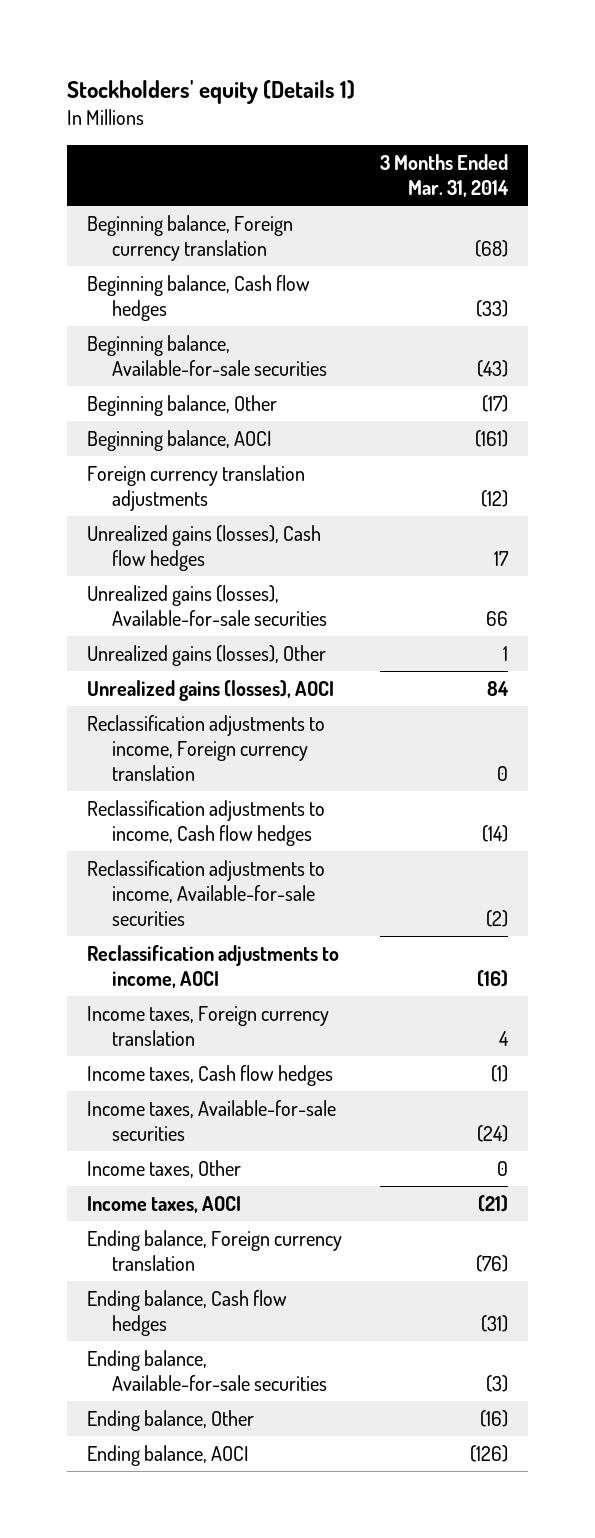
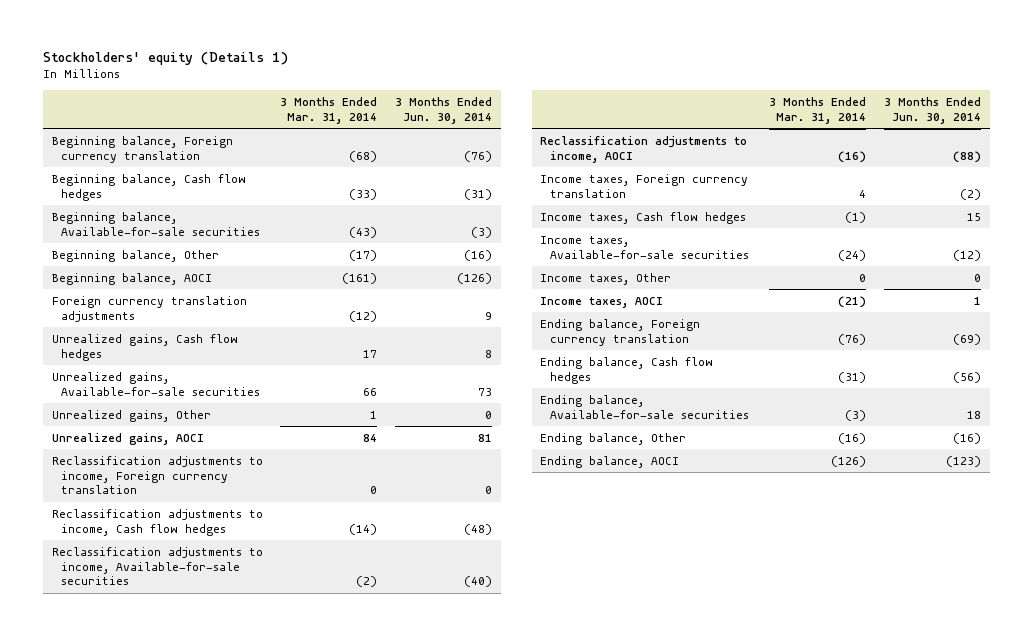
none -> [395,97,493,124] 3 Months Ended Jun. 30, 2014
[86,524,321,571] Unrealized gains (losses), Cash flow hedges -> [51,333,238,361] Unrealized gains, Cash flow hedges
[86,584,327,626] Unrealized gains (losses), Available-for-sale securities -> [51,371,260,396] Unrealized gains, Available-for-sale securities
[86,644,326,666] Unrealized gains (losses), Other -> [51,409,211,422] Unrealized gains, Other
[86,679,334,701] Unrealized gains (losses), AOCI -> [51,432,204,445] Unrealized gains, AOCI

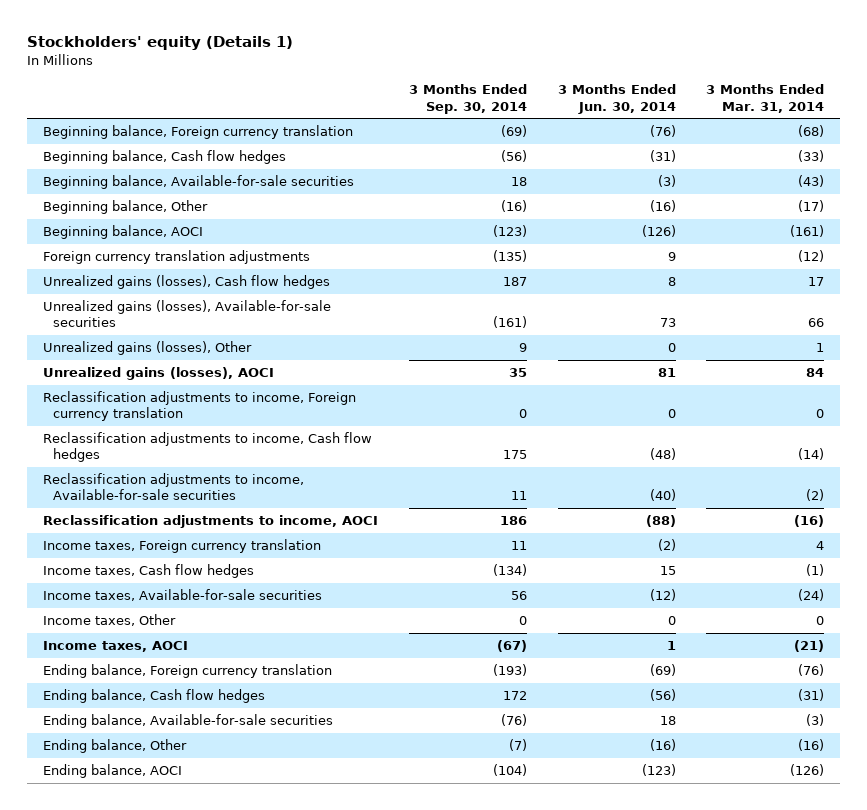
none -> [408,84,527,114] 3 Months Ended Sep. 30, 2014
[51,333,238,361] Unrealized gains, Cash flow hedges -> [42,275,330,290] Unrealized gains (losses), Cash flow hedges
[51,371,260,396] Unrealized gains, Available-for-sale securities -> [42,300,331,328] Unrealized gains (losses), Available-for-sale securities
[51,409,211,422] Unrealized gains, Other -> [42,341,252,356] Unrealized gains (losses), Other
[51,432,204,445] Unrealized gains, AOCI -> [42,367,274,381] Unrealized gains (losses), AOCI

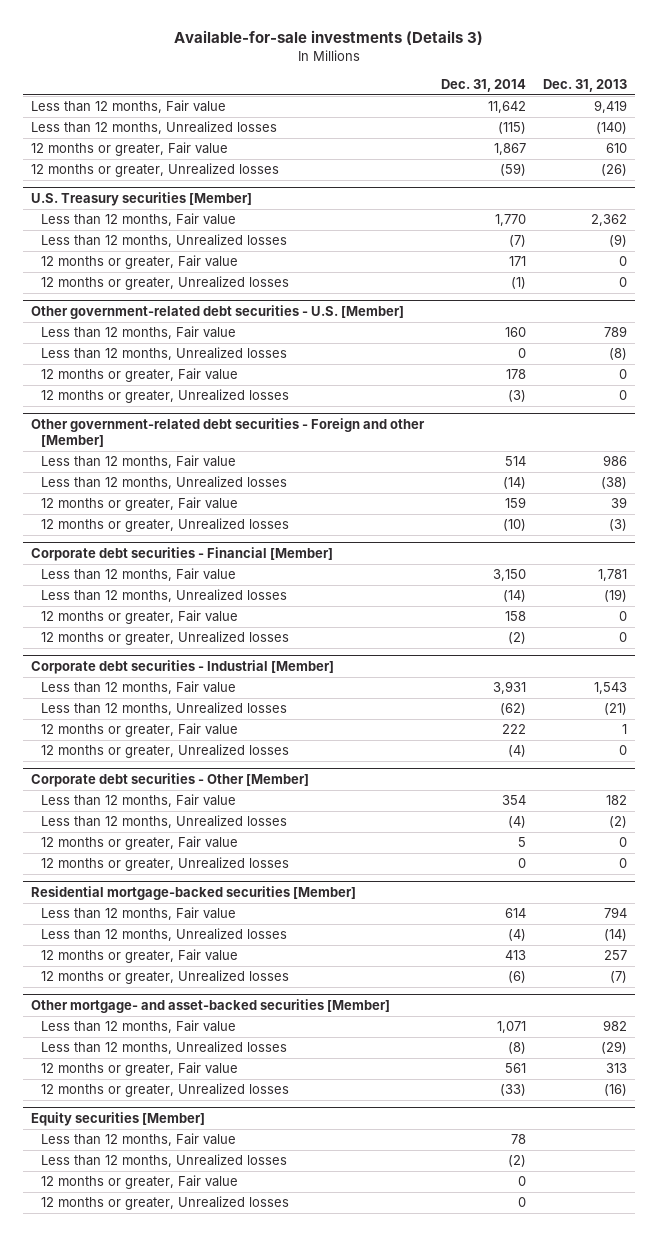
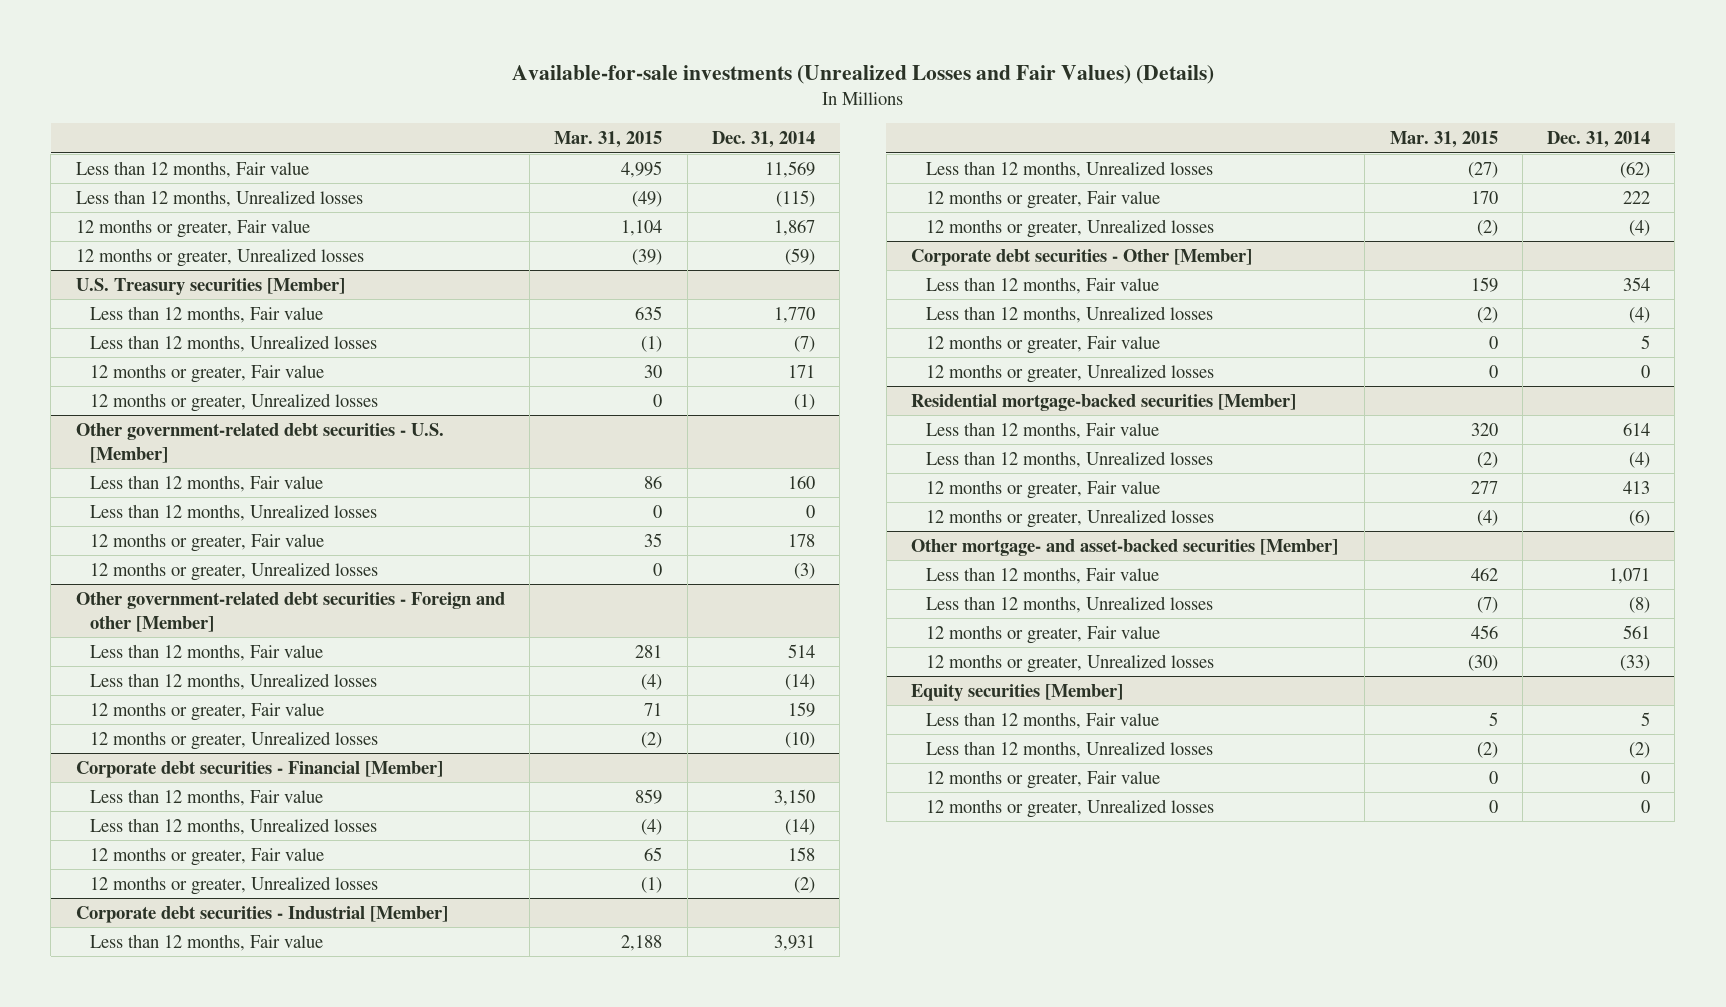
[173,29,483,45] Available-for-sale investments (Details 3) -> [511,64,1214,84] Available-for-sale investments (Unrealized Losses and Fair Values) (Details)
[542,78,627,92] Dec. 31, 2013 -> none
none -> [554,131,663,149] Mar. 31, 2015
[487,101,526,114] 11,642 -> [764,160,815,178] 11,569
[510,1134,526,1145] 78 -> [1641,711,1651,726] 5

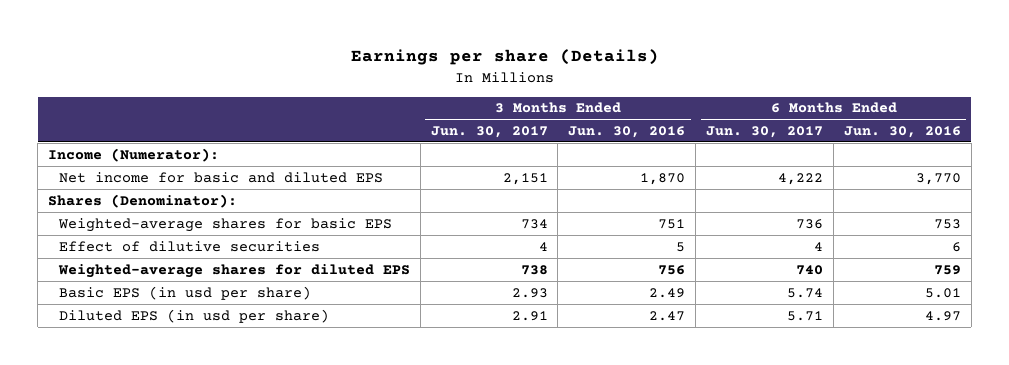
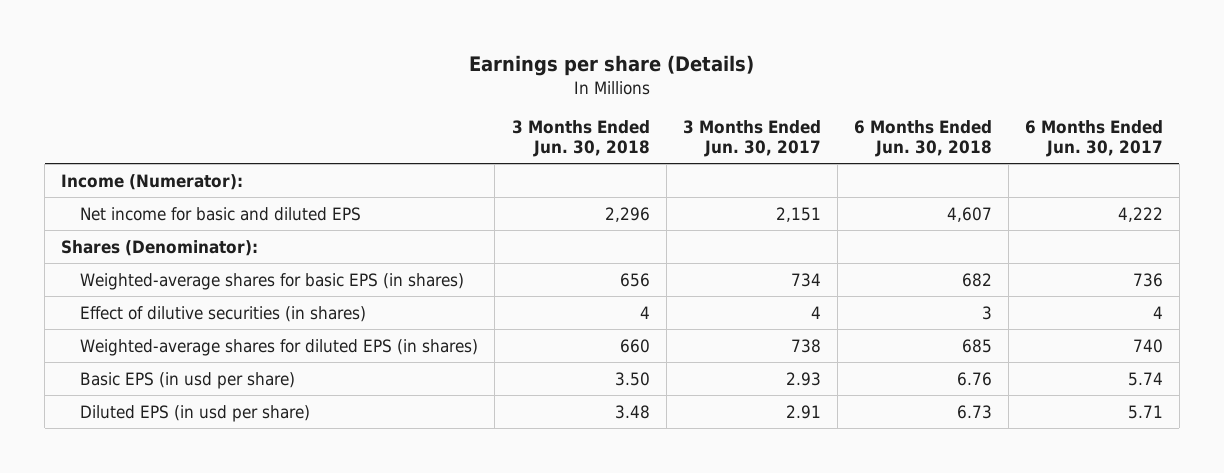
[568,125,686,138] Jun. 30, 2016 -> none
[844,125,962,138] Jun. 30, 2016 -> none
none -> [511,120,650,158] 3 Months Ended Jun. 30, 2018
none -> [853,120,992,158] 6 Months Ended Jun. 30, 2018
[57,217,392,232] Weighted-average shares for basic EPS -> [80,272,465,290] Weighted-average shares for basic EPS (in shares)
[58,240,320,252] Effect of dilutive securities -> [80,305,367,322] Effect of dilutive securities (in shares)
[57,263,410,278] Weighted-average shares for diluted EPS -> [80,338,479,356] Weighted-average shares for diluted EPS (in shares)

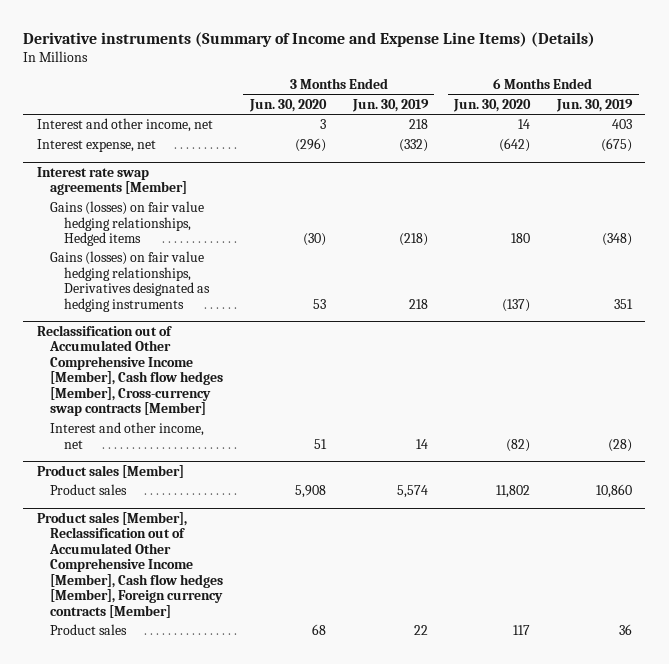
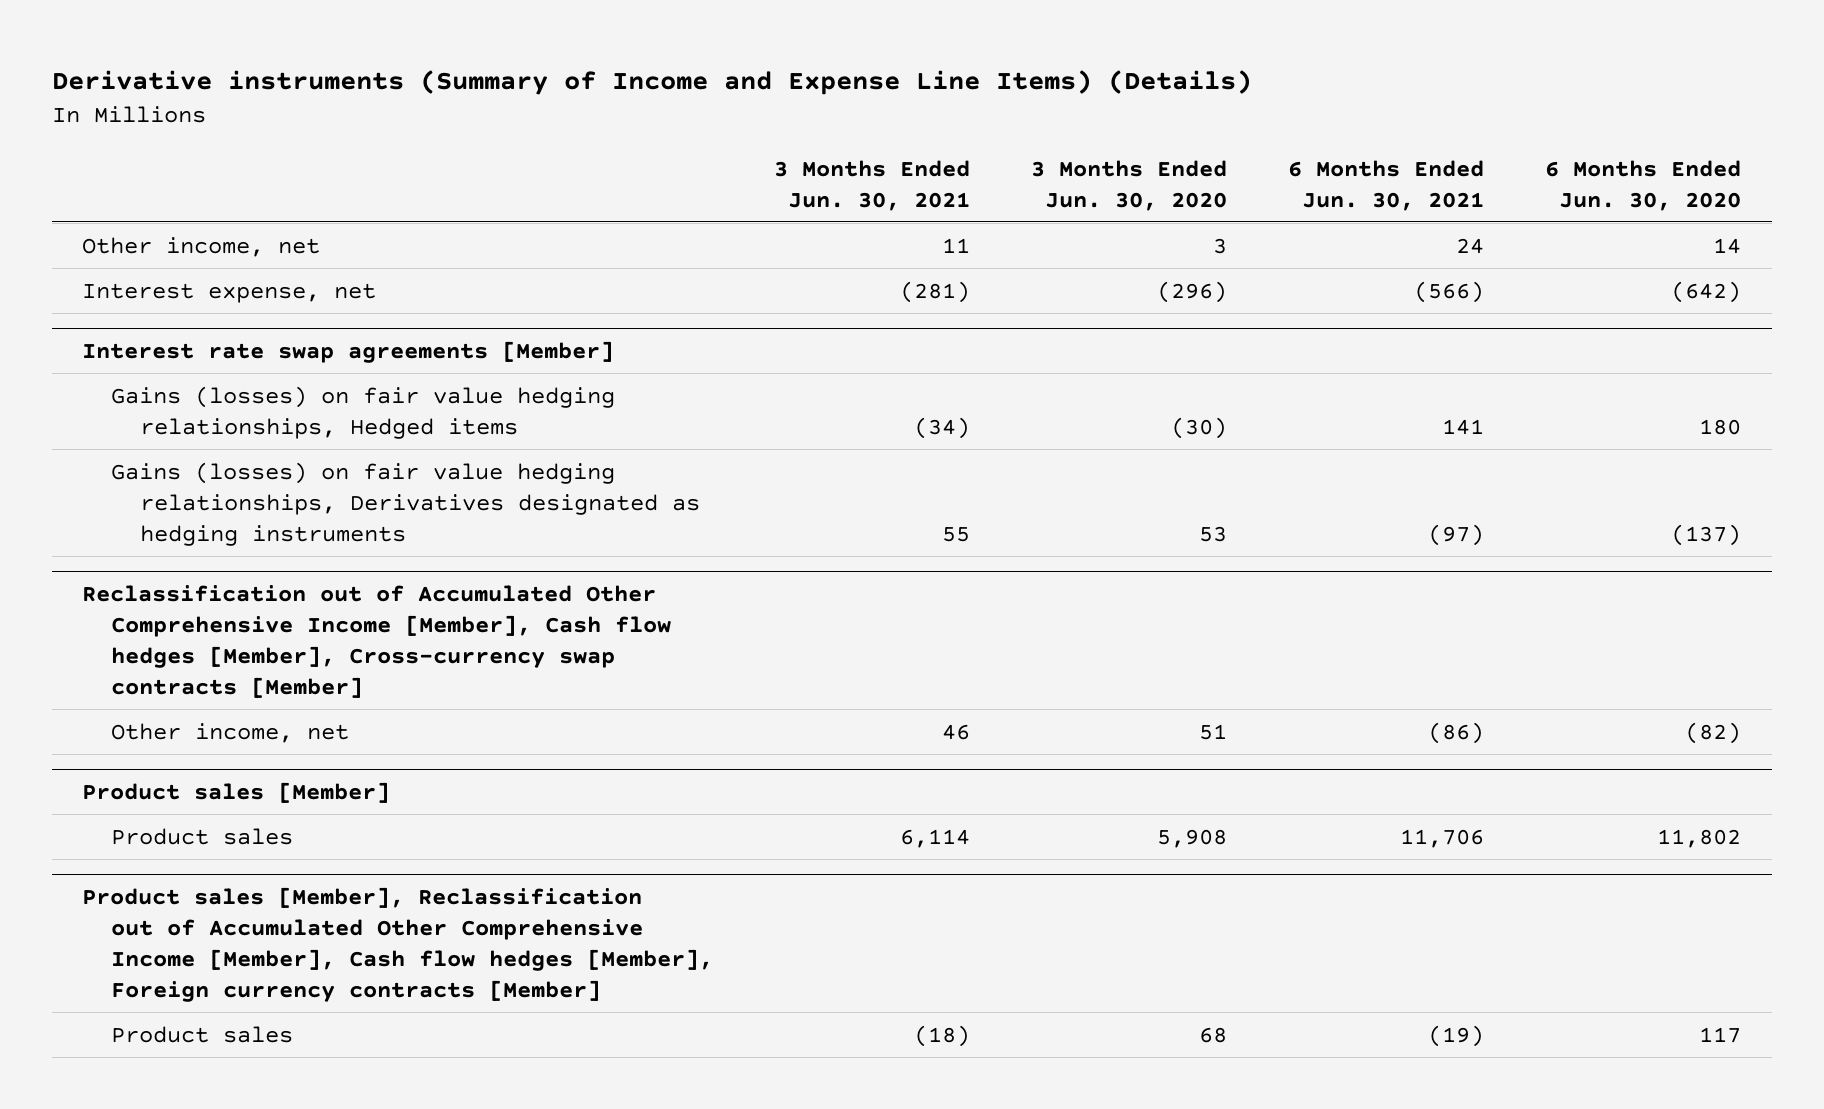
[351,99,429,113] Jun. 30, 2019 -> none
[556,99,634,113] Jun. 30, 2019 -> none
none -> [774,159,971,211] 3 Months Ended Jun. 30, 2021
none -> [1288,159,1485,211] 6 Months Ended Jun. 30, 2021
[36,118,213,133] Interest and other income, net -> [82,236,321,257] Other income, net
[50,422,205,449] Interest and other income, net -> [111,722,350,743] Other income, net

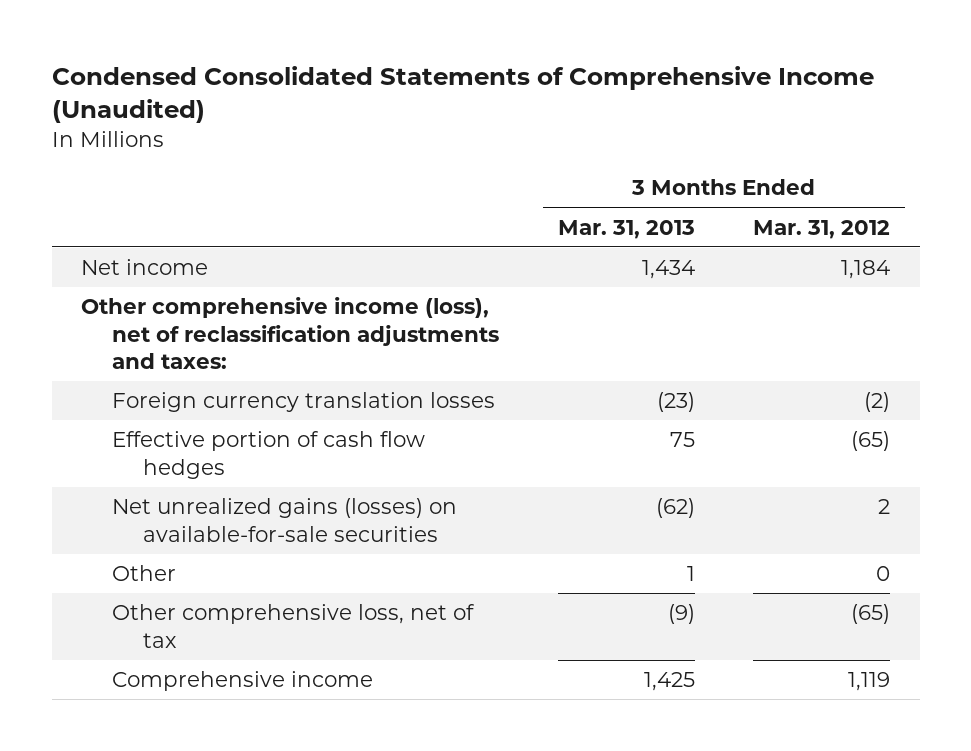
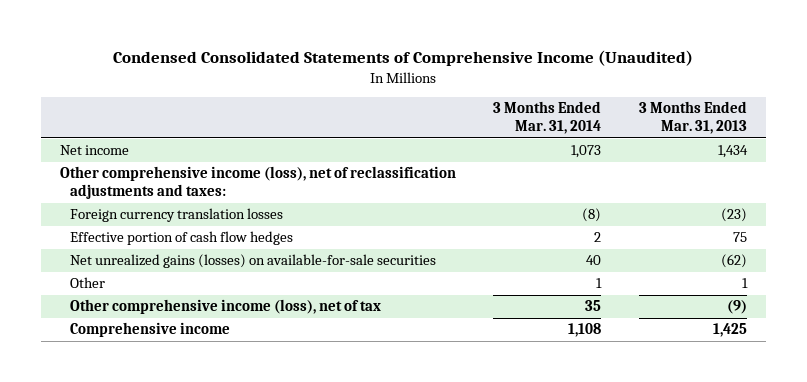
[753,219,891,239] Mar. 31, 2012 -> none
none -> [493,101,602,135] 3 Months Ended Mar. 31, 2014
[112,604,476,648] Other comprehensive loss, net of tax -> [70,299,382,315] Other comprehensive income (loss), net of tax

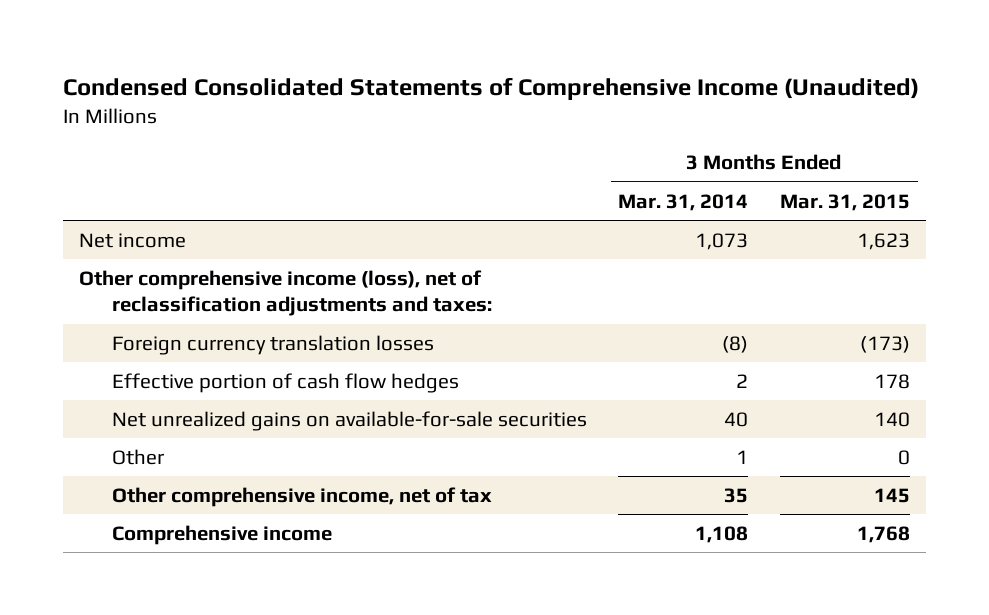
[638,101,747,135] 3 Months Ended Mar. 31, 2013 -> none
none -> [780,193,911,211] Mar. 31, 2015
[70,254,437,269] Net unrealized gains (losses) on available-for-sale securities -> [111,410,587,431] Net unrealized gains on available-for-sale securities
[70,299,382,315] Other comprehensive income (loss), net of tax -> [111,486,492,507] Other comprehensive income, net of tax

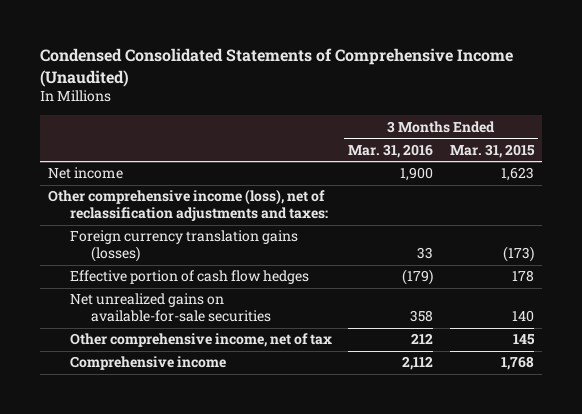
[618,193,749,211] Mar. 31, 2014 -> none
none -> [348,143,434,158] Mar. 31, 2016
[111,334,434,355] Foreign currency translation losses -> [69,230,298,263] Foreign currency translation gains (losses)
[111,448,164,465] Other -> none

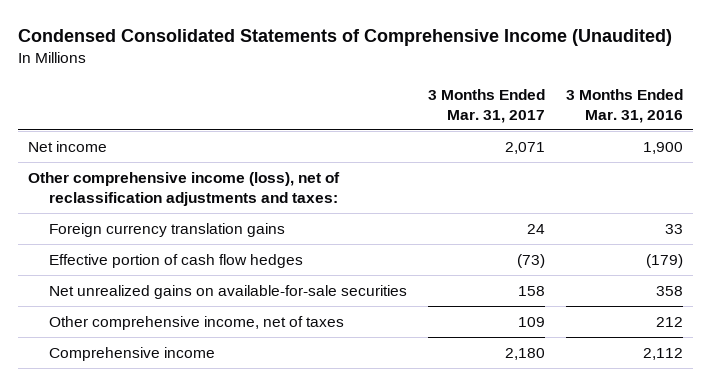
[449,143,535,158] Mar. 31, 2015 -> none
none -> [427,88,545,123] 3 Months Ended Mar. 31, 2017
[69,230,298,263] Foreign currency translation gains (losses) -> [48,222,285,237] Foreign currency translation gains
[69,333,332,348] Other comprehensive income, net of tax -> [48,315,344,330] Other comprehensive income, net of taxes

